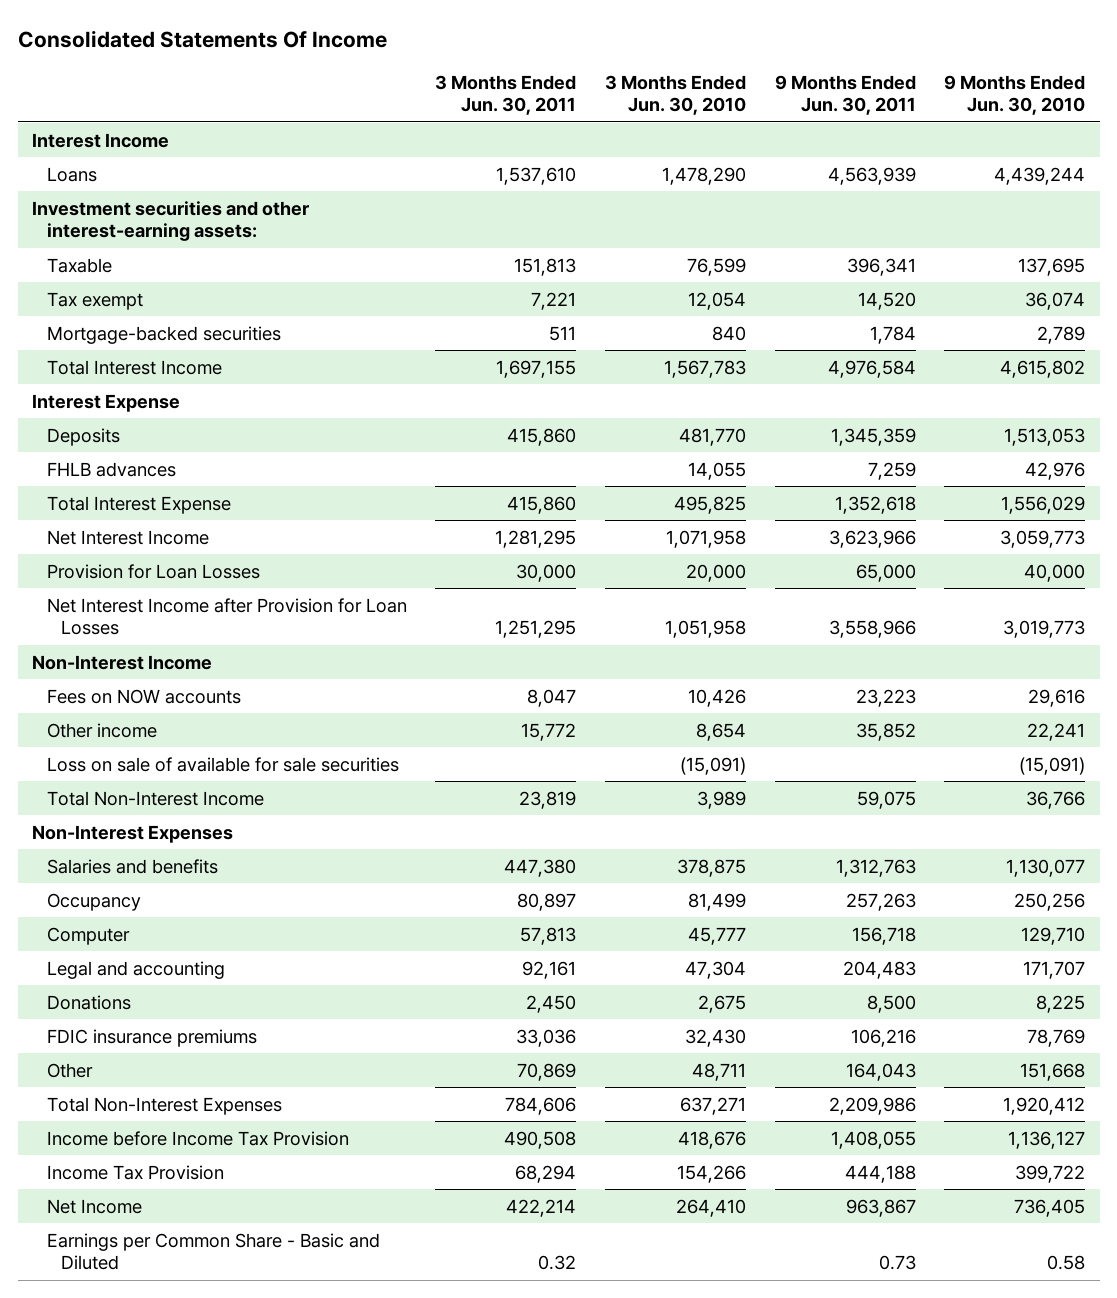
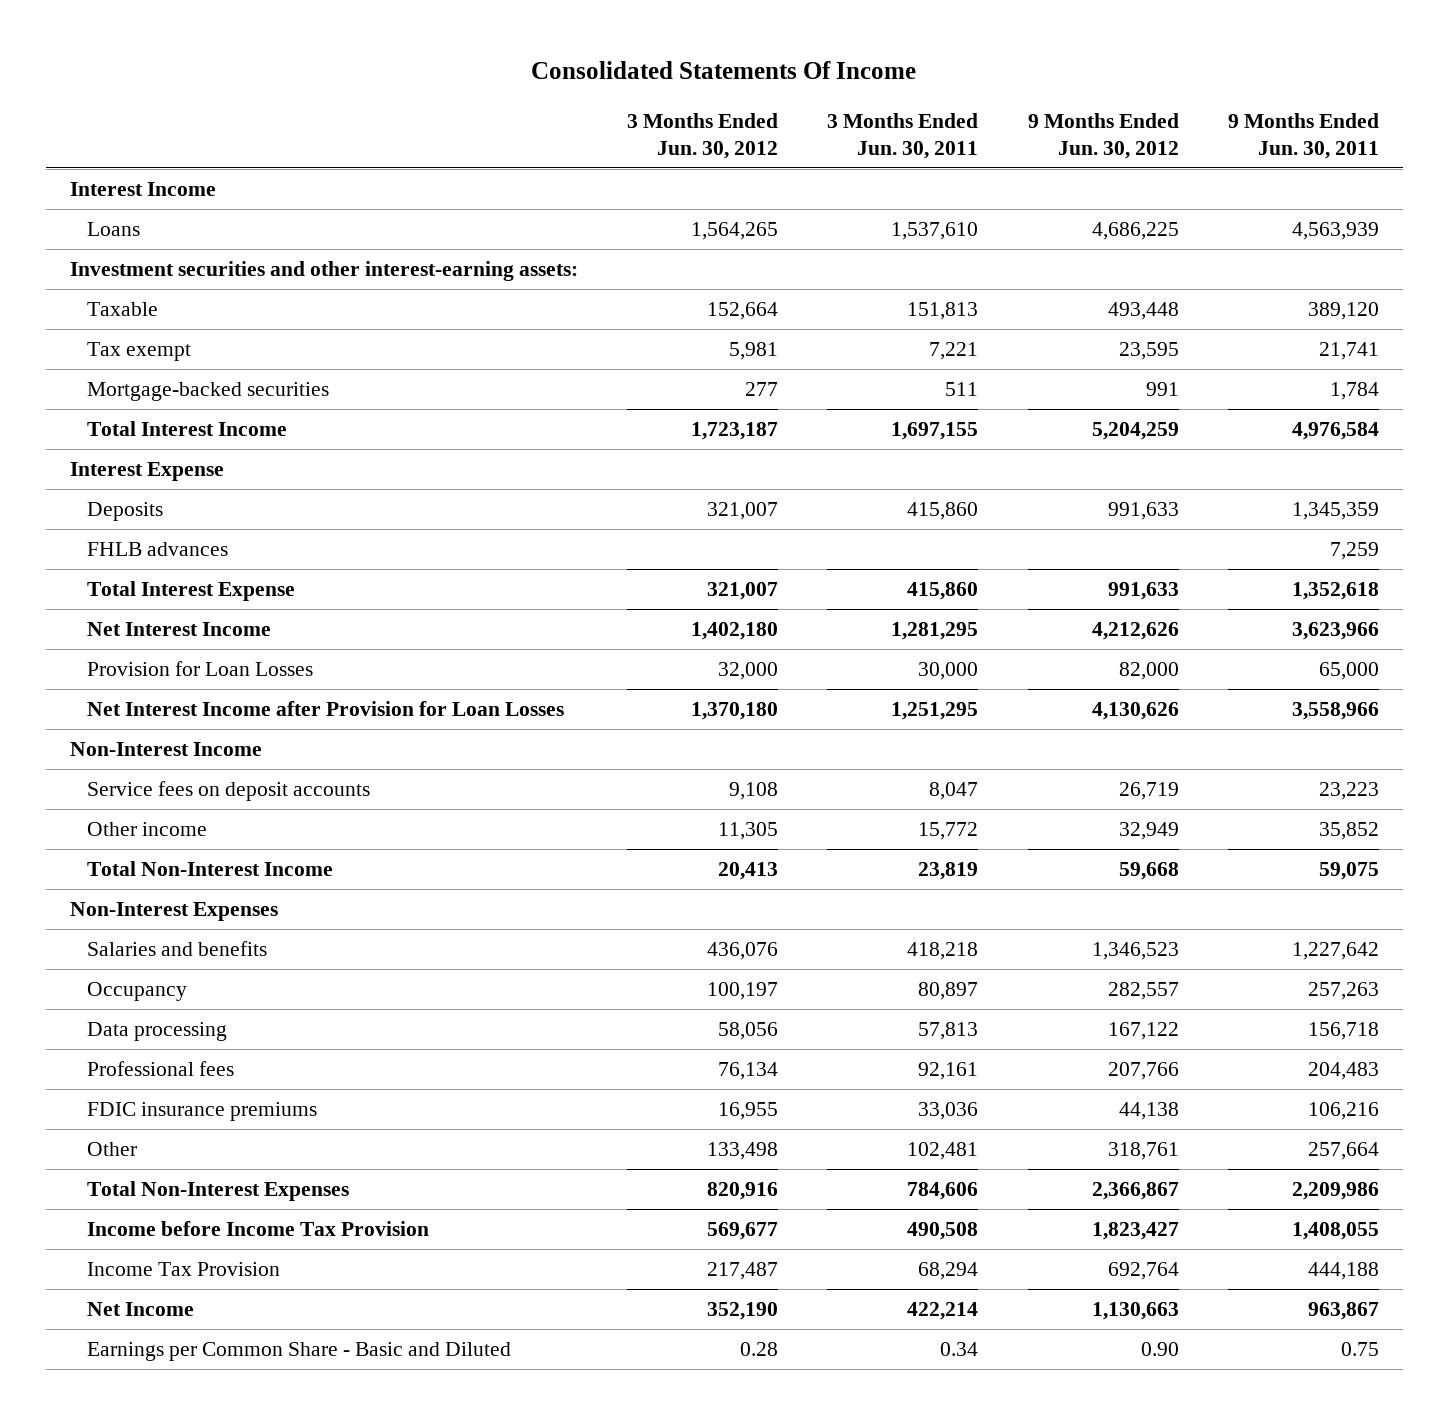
[604,75,746,116] 3 Months Ended Jun. 30, 2010 -> none
[944,75,1086,116] 9 Months Ended Jun. 30, 2010 -> none
none -> [627,113,779,159] 3 Months Ended Jun. 30, 2012
none -> [1027,113,1179,159] 9 Months Ended Jun. 30, 2012
[846,257,916,276] 396,341 -> [1307,302,1379,321] 389,120
[857,291,916,310] 14,520 -> [1318,342,1379,361] 21,741
[46,688,241,704] Fees on NOW accounts -> [86,781,370,802] Service fees on deposit accounts
[46,756,399,772] Loss on sale of available for sale securities -> none
[504,858,577,877] 447,380 -> [907,942,979,961] 418,218
[835,858,916,877] 1,312,763 -> [1291,942,1379,961] 1,227,642
[46,994,131,1010] Donations -> none
[46,926,130,945] Computer -> [86,1022,227,1042] Data processing
[46,960,225,979] Legal and accounting -> [86,1061,234,1077] Professional fees
[517,1062,577,1081] 70,869 -> [907,1142,979,1161] 102,481
[845,1062,916,1081] 164,043 -> [1307,1142,1379,1161] 257,664
[538,1254,577,1270] 0.32 -> [940,1342,979,1357] 0.34
[878,1254,916,1270] 0.73 -> [1340,1342,1379,1357] 0.75

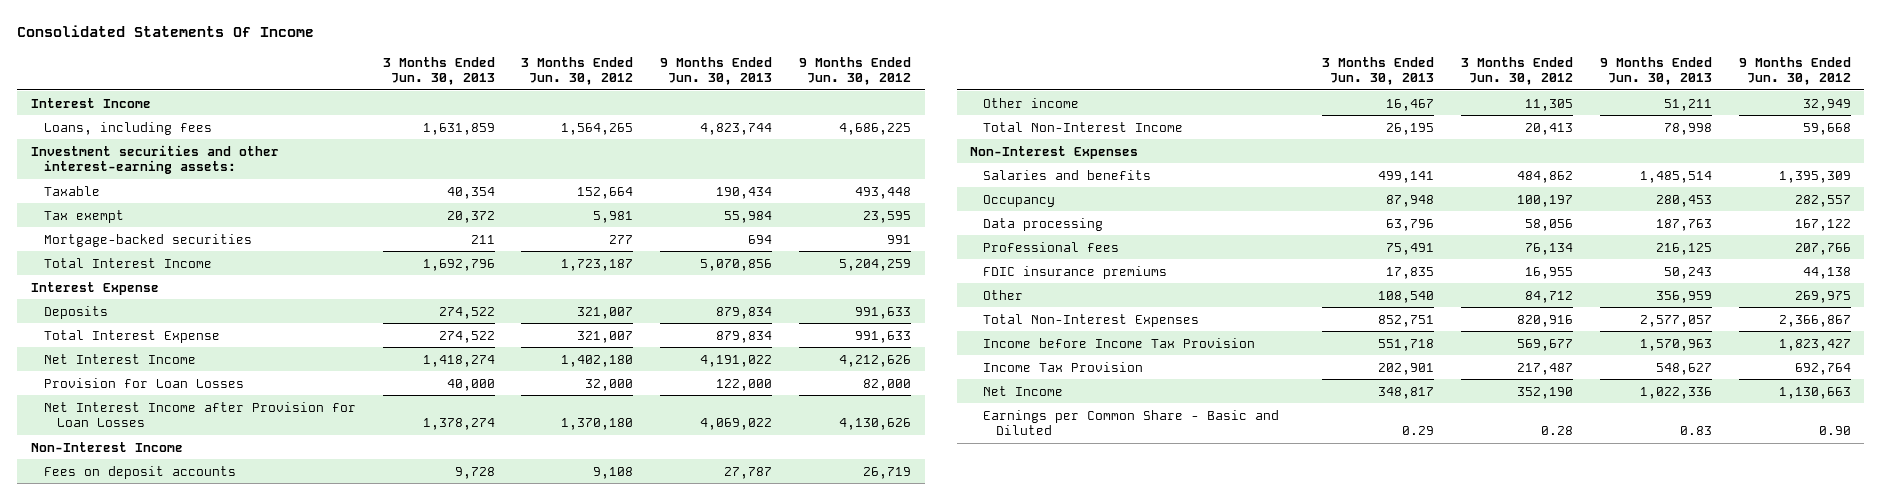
[827,113,979,159] 3 Months Ended Jun. 30, 2011 -> none
[1227,113,1379,159] 9 Months Ended Jun. 30, 2011 -> none
none -> [382,56,495,86] 3 Months Ended Jun. 30, 2013
none -> [660,56,773,86] 9 Months Ended Jun. 30, 2013
[86,222,140,237] Loans -> [43,121,212,135] Loans, including fees
[86,542,228,557] FHLB advances -> none
[86,781,370,802] Service fees on deposit accounts -> [43,465,236,479] Fees on deposit accounts
[707,942,779,961] 436,076 -> [1517,170,1574,183] 484,862
[1091,942,1179,961] 1,346,523 -> [1778,170,1851,183] 1,395,309
[707,1142,779,1161] 133,498 -> [1525,290,1574,303] 84,712
[1107,1142,1179,1161] 318,761 -> [1794,290,1851,303] 269,975

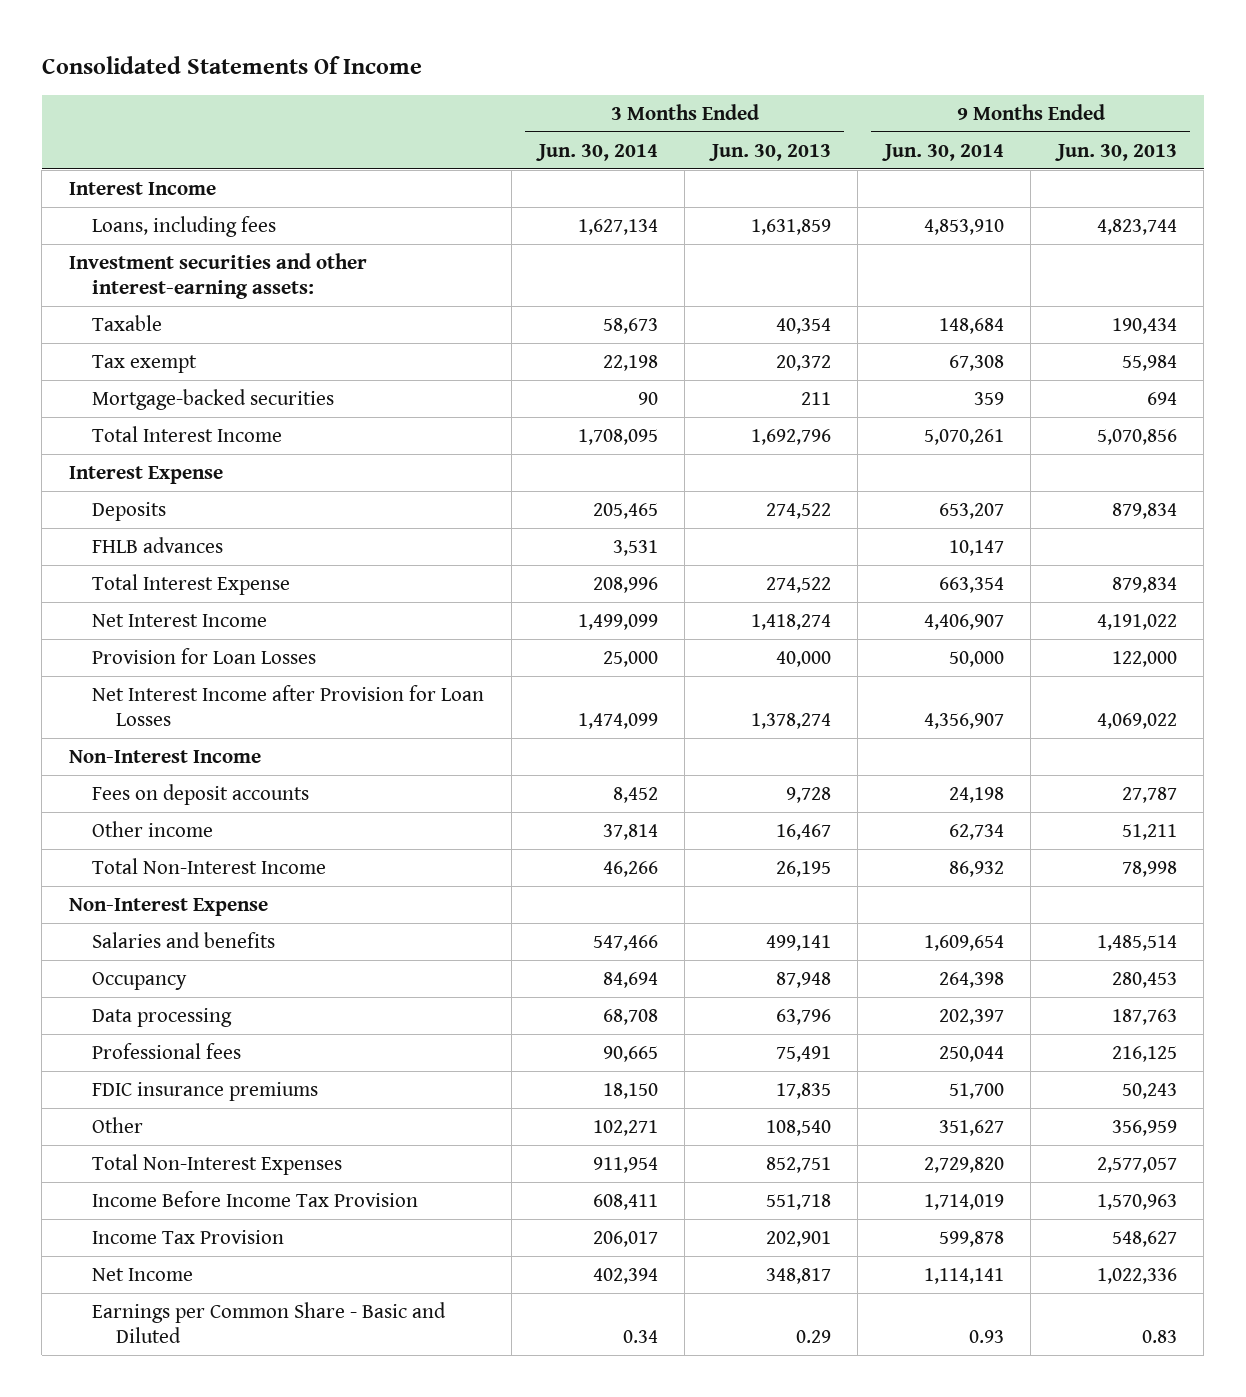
[521,56,634,86] 3 Months Ended Jun. 30, 2012 -> none
[799,56,912,86] 9 Months Ended Jun. 30, 2012 -> none
none -> [535,143,658,161] Jun. 30, 2014
none -> [881,143,1004,161] Jun. 30, 2014
none -> [92,536,224,553] FHLB advances
[970,145,1139,159] Non-Interest Expenses -> [68,897,268,916] Non-Interest Expense
[983,337,1256,348] Income before Income Tax Provision -> [92,1190,419,1207] Income Before Income Tax Provision

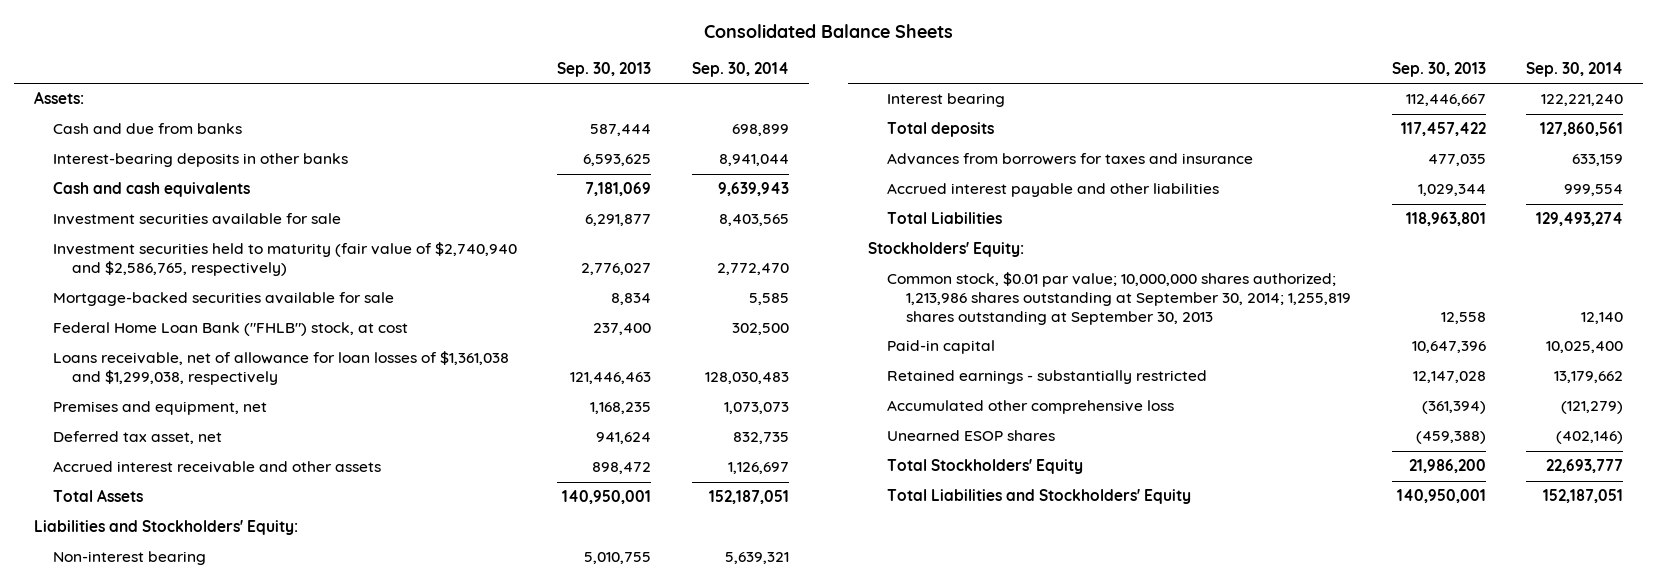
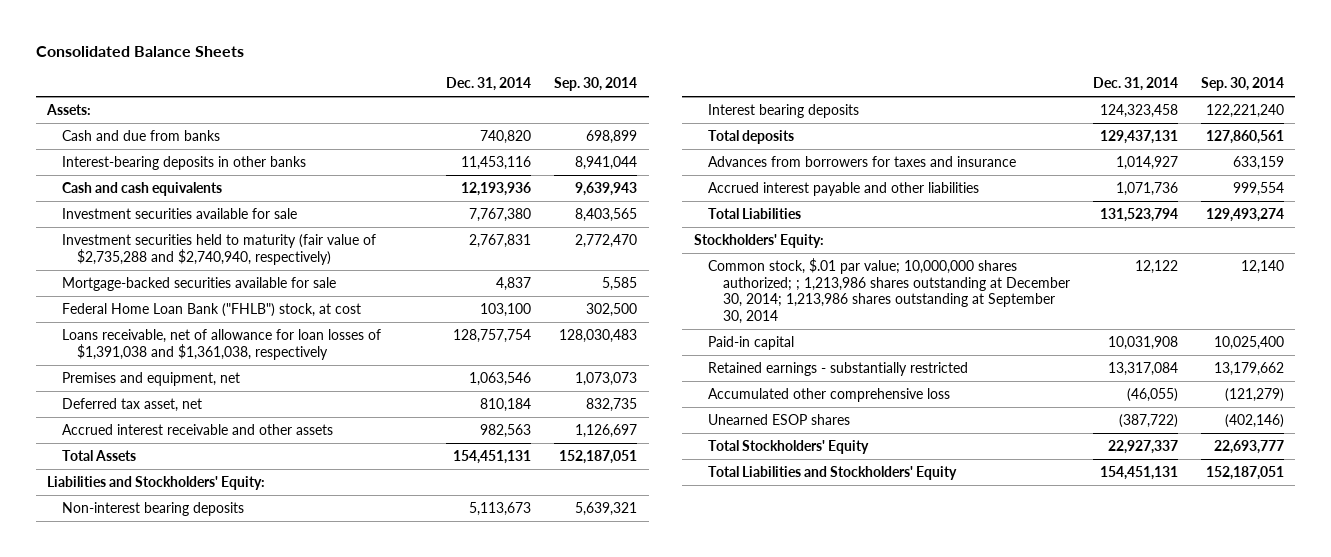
[557,62,652,78] Sep. 30, 2013 -> none
none -> [446,76,532,91] Dec. 31, 2014
[52,242,517,277] Investment securities held to maturity (fair value of $2,740,940 and $2,586,765, respectively) -> [61,233,376,265] Investment securities held to maturity (fair value of $2,735,288 and $2,740,940, respectively)
[52,351,509,386] Loans receivable, net of allowance for loan losses of $1,361,038 and $1,299,038, respectively -> [61,328,381,360] Loans receivable, net of allowance for loan losses of $1,391,038 and $1,361,038, respectively
[52,551,206,566] Non-interest bearing -> [61,501,244,516] Non-interest bearing deposits
[887,93,1006,108] Interest bearing -> [708,103,860,118] Interest bearing deposits
[887,272,1352,326] Common stock, $0.01 par value; 10,000,000 shares authorized; 1,213,986 shares outstanding at September 30, 2014; 1,255,819 shares outstanding at September 30, 2013 -> [708,257,1070,325] Common stock, $.01 par value; 10,000,000 shares authorized; ; 1,213,986 shares outstanding at December 30, 2014; 1,213,986 shares outstanding at September 30, 2014

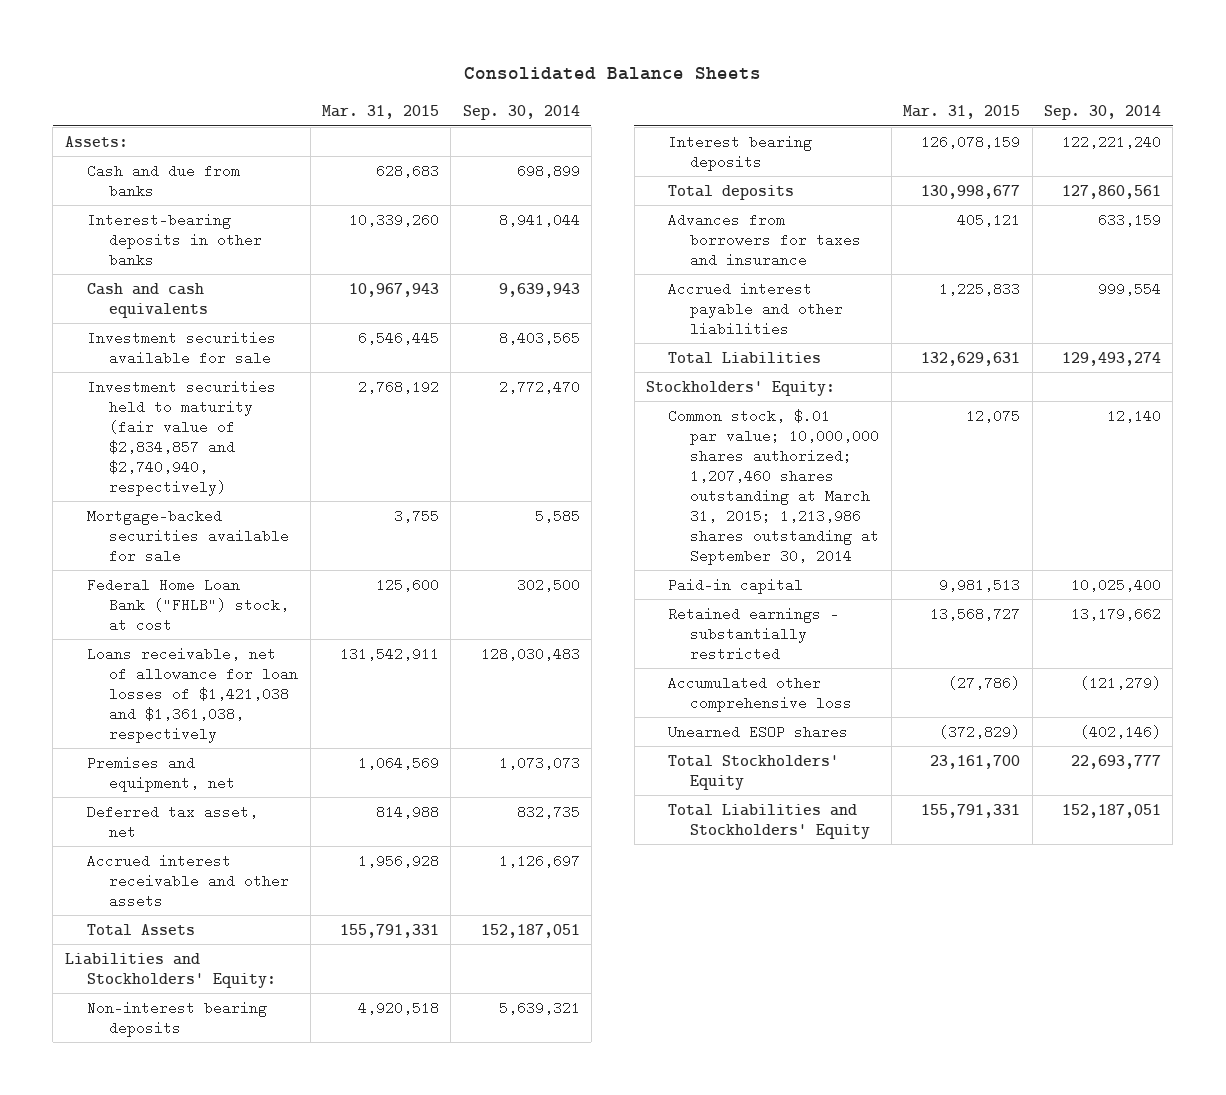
[446,76,532,91] Dec. 31, 2014 -> none
none -> [321,105,439,120] Mar. 31, 2015
[61,233,376,265] Investment securities held to maturity (fair value of $2,735,288 and $2,740,940, respectively) -> [86,379,276,496] Investment securities held to maturity (fair value of $2,834,857 and $2,740,940, respectively)
[61,328,381,360] Loans receivable, net of allowance for loan losses of $1,391,038 and $1,361,038, respectively -> [86,646,299,743] Loans receivable, net of allowance for loan losses of $1,421,038 and $1,361,038, respectively
[708,257,1070,325] Common stock, $.01 par value; 10,000,000 shares authorized; ; 1,213,986 shares outstanding at December 30, 2014; 1,213,986 shares outstanding at September 30, 2014 -> [668,408,880,565] Common stock, $.01 par value; 10,000,000 shares authorized; 1,207,460 shares outstanding at March 31, 2015; 1,213,986 shares outstanding at September 30, 2014

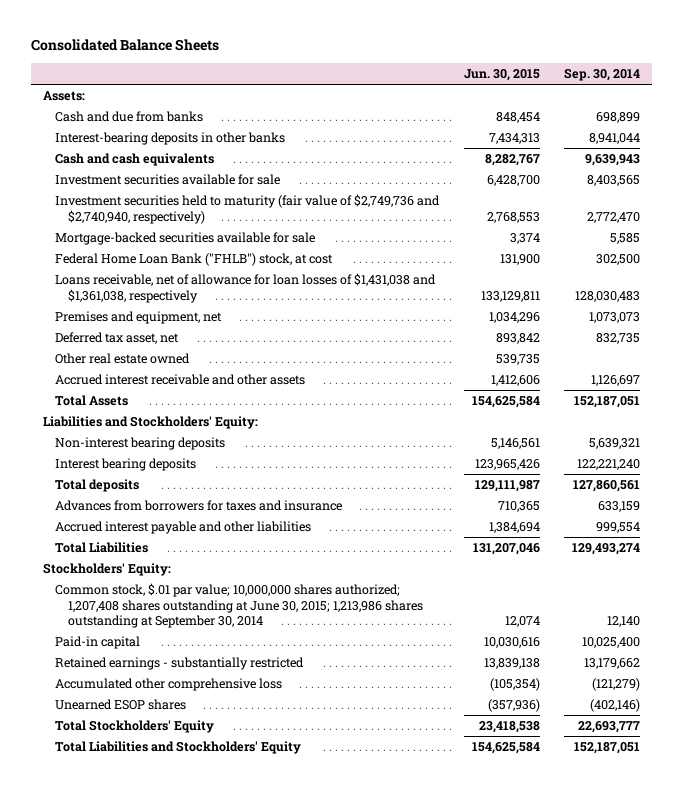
[321,105,439,120] Mar. 31, 2015 -> none
none -> [463,68,540,81] Jun. 30, 2015
[86,379,276,496] Investment securities held to maturity (fair value of $2,834,857 and $2,740,940, respectively) -> [55,194,441,224] Investment securities held to maturity (fair value of $2,749,736 and $2,740,940, respectively)
[86,646,299,743] Loans receivable, net of allowance for loan losses of $1,421,038 and $1,361,038, respectively -> [55,273,437,303] Loans receivable, net of allowance for loan losses of $1,431,038 and $1,361,038, respectively
none -> [55,353,191,365] Other real estate owned
[668,408,880,565] Common stock, $.01 par value; 10,000,000 shares authorized; 1,207,460 shares outstanding at March 31, 2015; 1,213,986 shares outstanding at September 30, 2014 -> [55,583,423,629] Common stock, $.01 par value; 10,000,000 shares authorized; 1,207,408 shares outstanding at June 30, 2015; 1,213,986 shares outstanding at September 30, 2014

